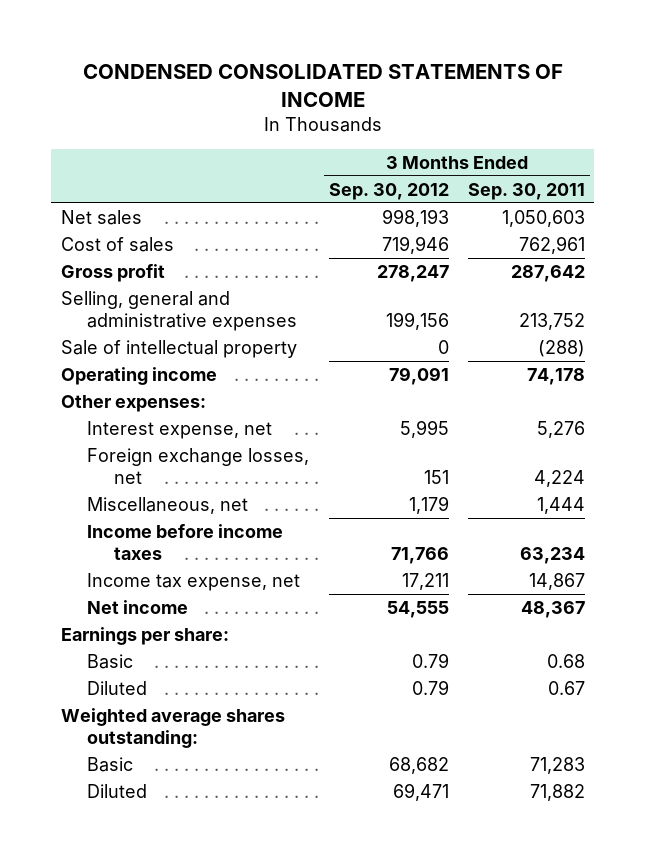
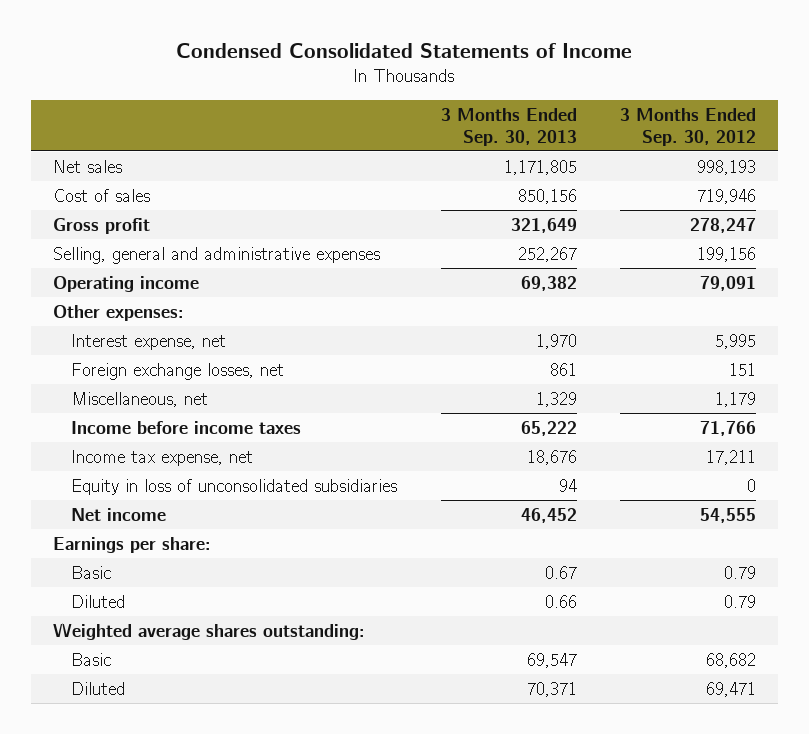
[82,64,563,108] CONDENSED CONSOLIDATED STATEMENTS OF INCOME -> [176,43,633,59] Condensed Consolidated Statements of Income
[467,182,585,200] Sep. 30, 2011 -> none
none -> [440,107,577,146] 3 Months Ended Sep. 30, 2013
[61,339,298,358] Sale of intellectual property -> none
none -> [71,478,398,495] Equity in loss of unconsolidated subsidiaries

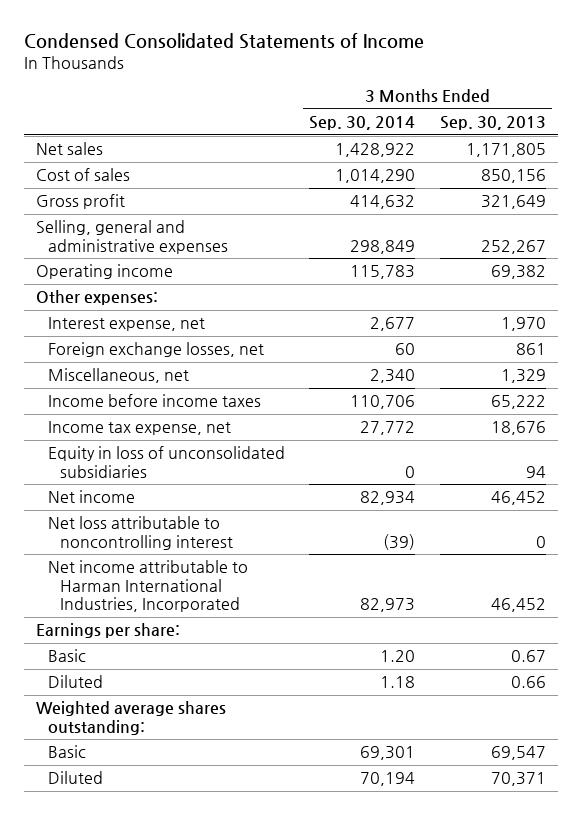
[620,107,757,146] 3 Months Ended Sep. 30, 2012 -> none
none -> [309,116,416,131] Sep. 30, 2014
none -> [47,516,234,550] Net loss attributable to noncontrolling interest
none -> [47,560,248,613] Net income attributable to Harman International Industries, Incorporated

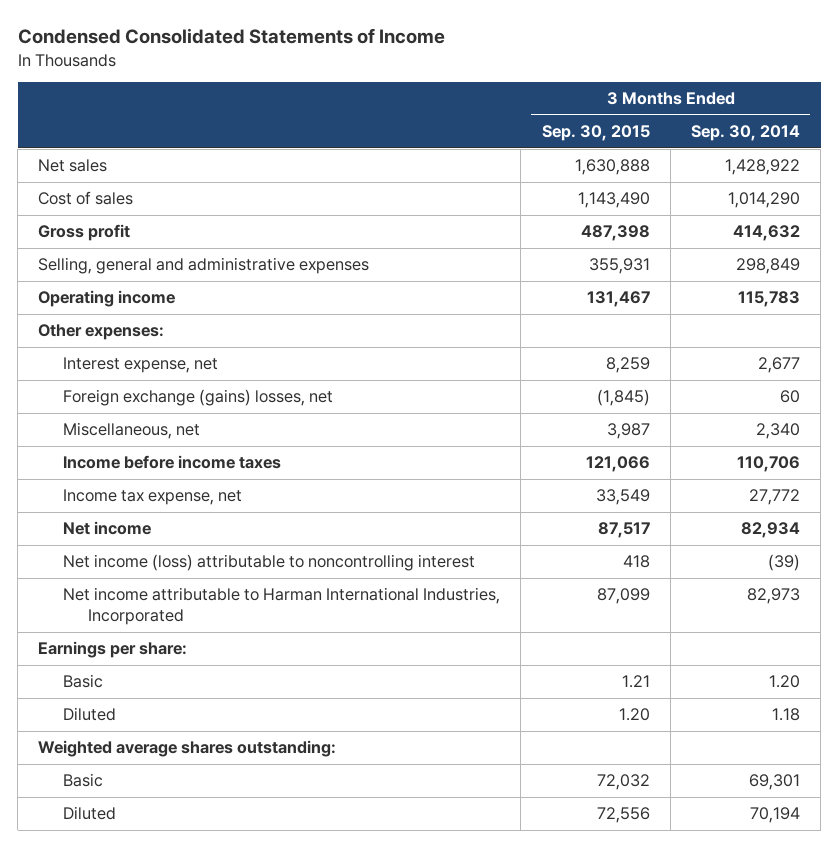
[439,116,546,131] Sep. 30, 2013 -> none
none -> [541,125,650,142] Sep. 30, 2015
[47,342,264,358] Foreign exchange losses, net -> [63,389,334,407] Foreign exchange (gains) losses, net
[47,446,285,478] Equity in loss of unconsolidated subsidiaries -> none
[47,516,234,550] Net loss attributable to noncontrolling interest -> [63,554,476,572] Net income (loss) attributable to noncontrolling interest

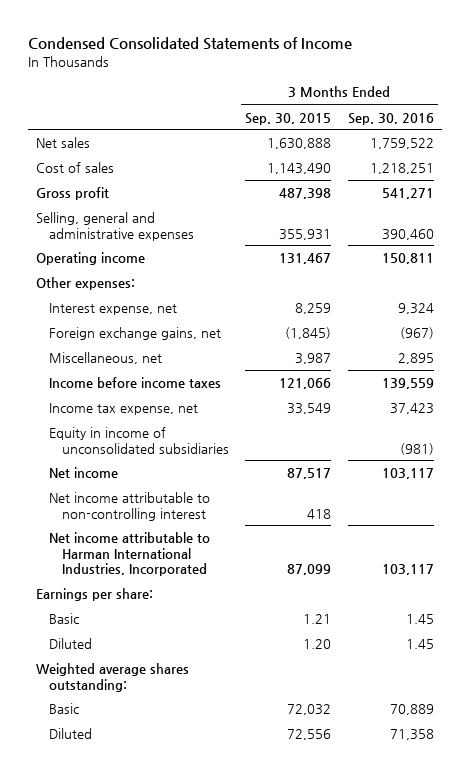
[691,125,801,142] Sep. 30, 2014 -> none
none -> [347,112,434,125] Sep. 30, 2016
[63,389,334,407] Foreign exchange (gains) losses, net -> [48,327,221,341] Foreign exchange gains, net
none -> [48,427,229,454] Equity in income of unconsolidated subsidiaries
[63,554,476,572] Net income (loss) attributable to noncontrolling interest -> [48,492,210,521] Net income attributable to non-controlling interest

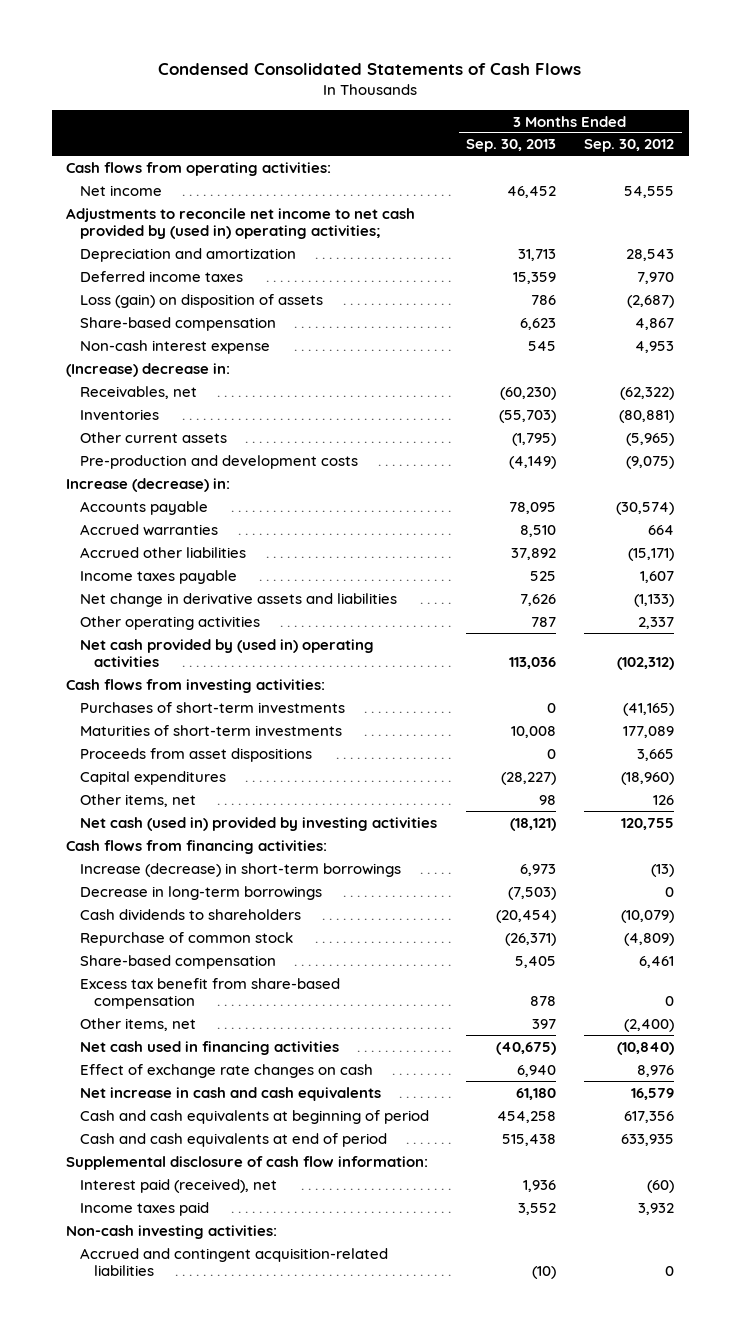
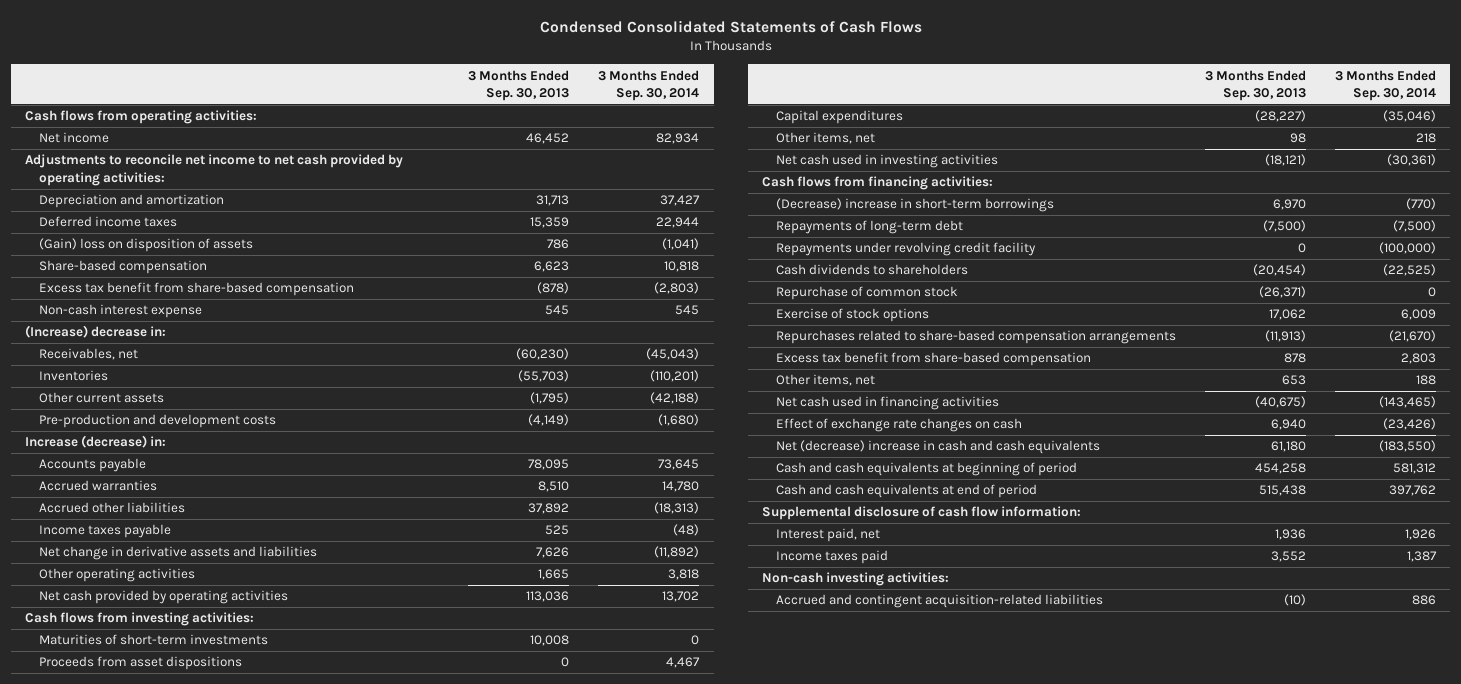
[584,139,675,153] Sep. 30, 2012 -> none
none -> [598,69,700,102] 3 Months Ended Sep. 30, 2014
[66,207,416,239] Adjustments to reconcile net income to net cash provided by (used in) operating activities; -> [25,154,404,186] Adjustments to reconcile net income to net cash provided by operating activities:
[80,293,324,308] Loss (gain) on disposition of assets -> [39,238,254,253] (Gain) loss on disposition of assets
none -> [39,282,355,297] Excess tax benefit from share-based compensation
[530,616,556,627] 787 -> [538,569,570,581] 1,665
[80,638,375,667] Net cash provided by (used in) operating activities -> [39,590,289,605] Net cash provided by operating activities
[80,701,346,713] Purchases of short-term investments -> none
[80,816,438,831] Net cash (used in) provided by investing activities -> [775,154,998,169] Net cash used in investing activities
[80,862,402,877] Increase (decrease) in short-term borrowings -> [775,198,1054,213] (Decrease) increase in short-term borrowings
[519,863,556,876] 6,973 -> [1272,199,1306,211] 6,970
[80,885,323,900] Decrease in long-term borrowings -> [775,220,963,235] Repayments of long-term debt
[507,886,556,900] (7,503) -> [1262,220,1306,233] (7,500)
none -> [775,242,1036,257] Repayments under revolving credit facility
[80,954,277,969] Share-based compensation -> none
none -> [775,308,929,323] Exercise of stock options
none -> [775,330,1176,345] Repurchases related to share-based compensation arrangements
[531,1018,556,1029] 397 -> [1281,375,1306,386] 653
[80,1086,382,1101] Net increase in cash and cash equivalents -> [775,440,1100,455] Net (decrease) increase in cash and cash equivalents
[80,1178,278,1193] Interest paid (received), net -> [775,528,880,543] Interest paid, net

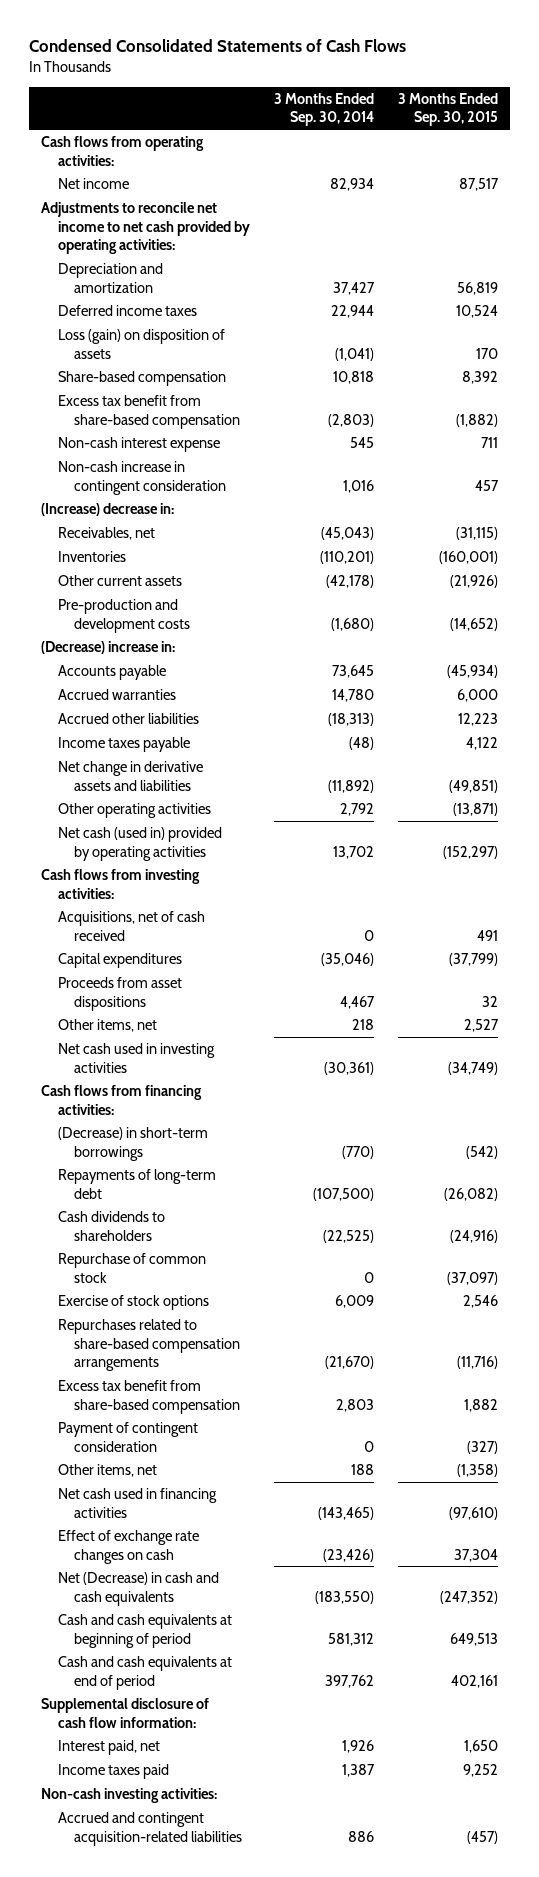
[468,69,570,102] 3 Months Ended Sep. 30, 2013 -> none
none -> [397,92,498,127] 3 Months Ended Sep. 30, 2015
[39,238,254,253] (Gain) loss on disposition of assets -> [57,329,225,359] Loss (gain) on disposition of assets
none -> [57,461,227,495] Non-cash increase in contingent consideration
[650,392,700,405] (42,188) -> [325,575,374,589] (42,178)
[25,435,167,449] Increase (decrease) in: -> [41,641,176,655] (Decrease) increase in:
[668,569,700,581] 3,818 -> [339,803,374,817] 2,792
[39,590,289,605] Net cash provided by operating activities -> [57,827,222,861] Net cash (used in) provided by operating activities
[39,634,269,646] Maturities of short-term investments -> none
none -> [57,911,205,941] Acquisitions, net of cash received
[39,656,243,671] Proceeds from asset dispositions -> [57,977,182,1011] Proceeds from asset dispositions
[775,242,1036,257] Repayments under revolving credit facility -> none
[775,198,1054,213] (Decrease) increase in short-term borrowings -> [57,1127,208,1161] (Decrease) in short-term borrowings
[1392,220,1436,233] (7,500) -> [312,1187,374,1201] (107,500)
none -> [57,1422,198,1452] Payment of contingent consideration
[775,440,1100,455] Net (decrease) increase in cash and cash equivalents -> [57,1572,219,1606] Net (Decrease) in cash and cash equivalents

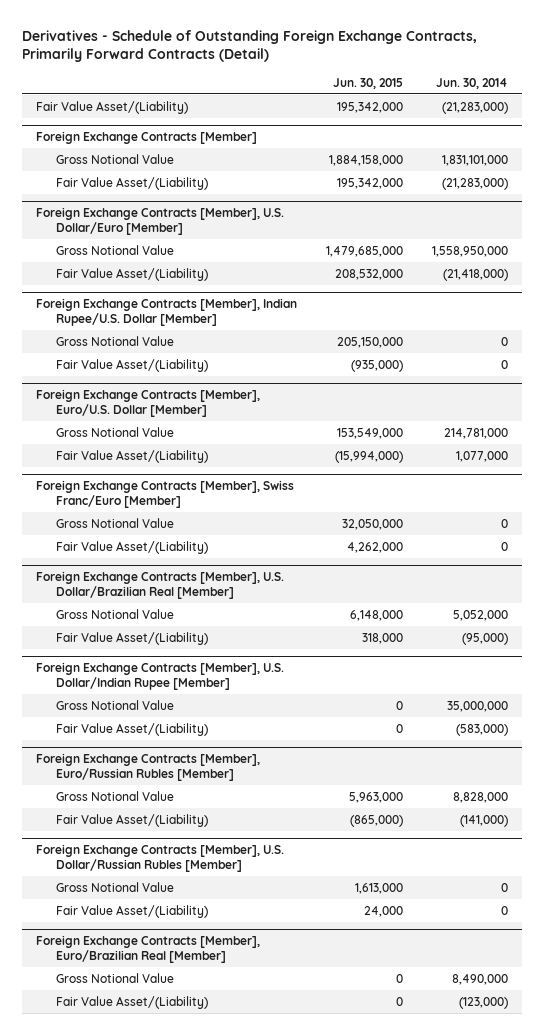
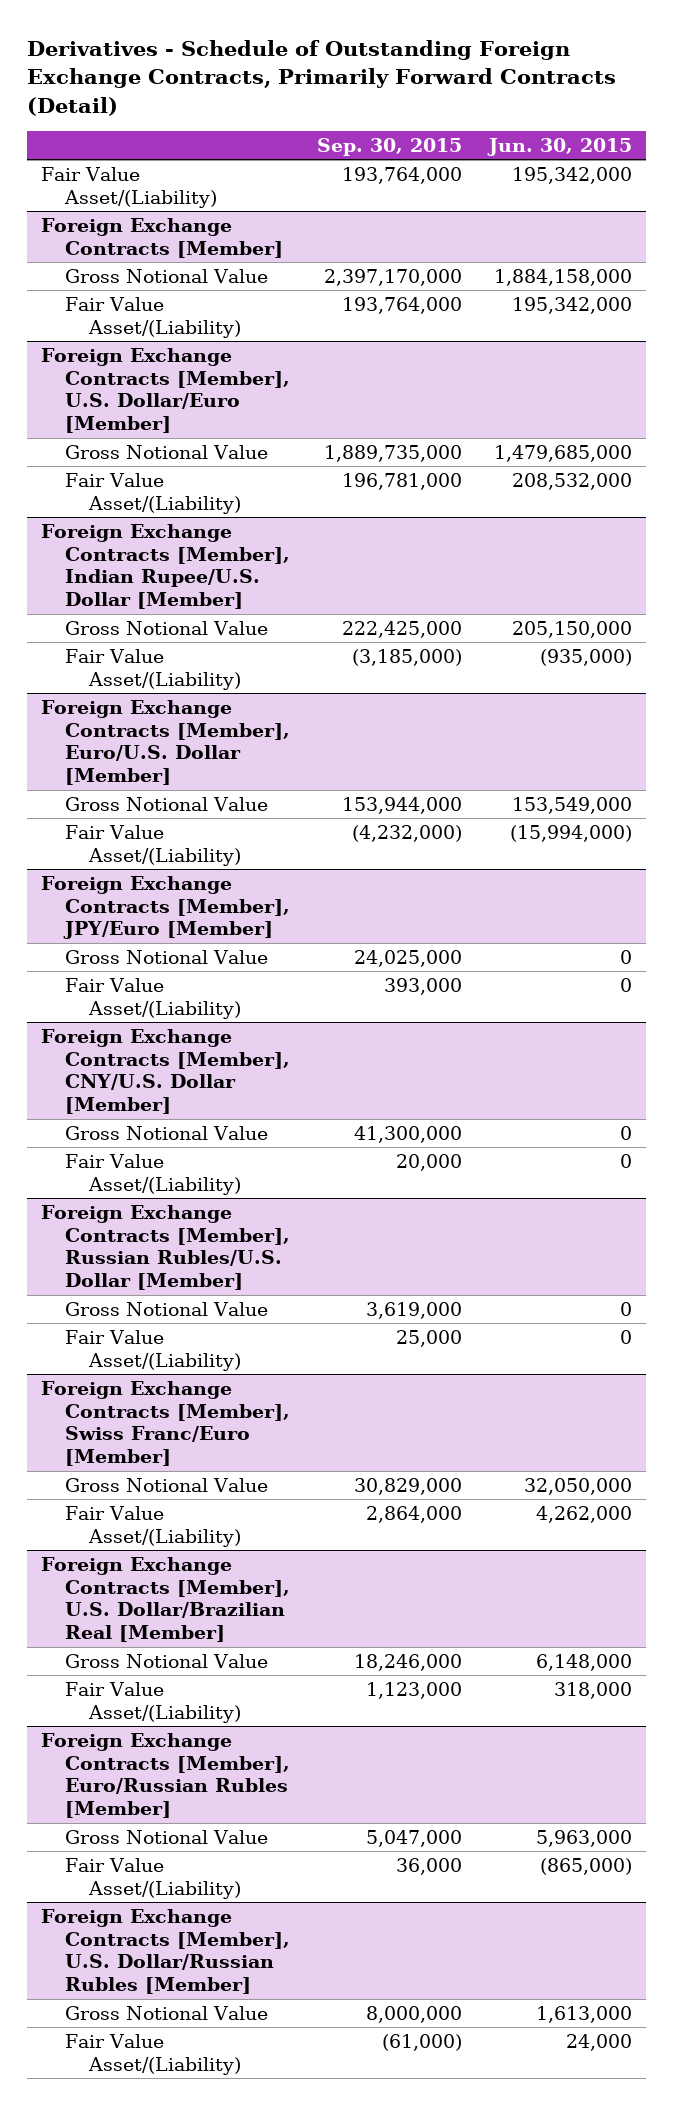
[436,77,509,89] Jun. 30, 2014 -> none
none -> [317,137,463,156] Sep. 30, 2015
none -> [40,875,291,940] Foreign Exchange Contracts [Member], JPY/Euro [Member]
none -> [65,949,269,964] Gross Notional Value
none -> [65,977,242,1019] Fair Value Asset/(Liability)
none -> [40,1028,291,1115] Foreign Exchange Contracts [Member], CNY/U.S. Dollar [Member]
none -> [65,1125,269,1140] Gross Notional Value
none -> [65,1153,242,1195] Fair Value Asset/(Liability)
none -> [40,1204,291,1291] Foreign Exchange Contracts [Member], Russian Rubles/U.S. Dollar [Member]
none -> [65,1301,269,1316] Gross Notional Value
none -> [65,1329,242,1371] Fair Value Asset/(Liability)
[36,661,285,690] Foreign Exchange Contracts [Member], U.S. Dollar/Indian Rupee [Member] -> none
[55,699,174,710] Gross Notional Value -> none
[55,722,208,736] Fair Value Asset/(Liability) -> none
[36,934,261,963] Foreign Exchange Contracts [Member], Euro/Brazilian Real [Member] -> none
[55,972,174,983] Gross Notional Value -> none
[55,995,208,1009] Fair Value Asset/(Liability) -> none

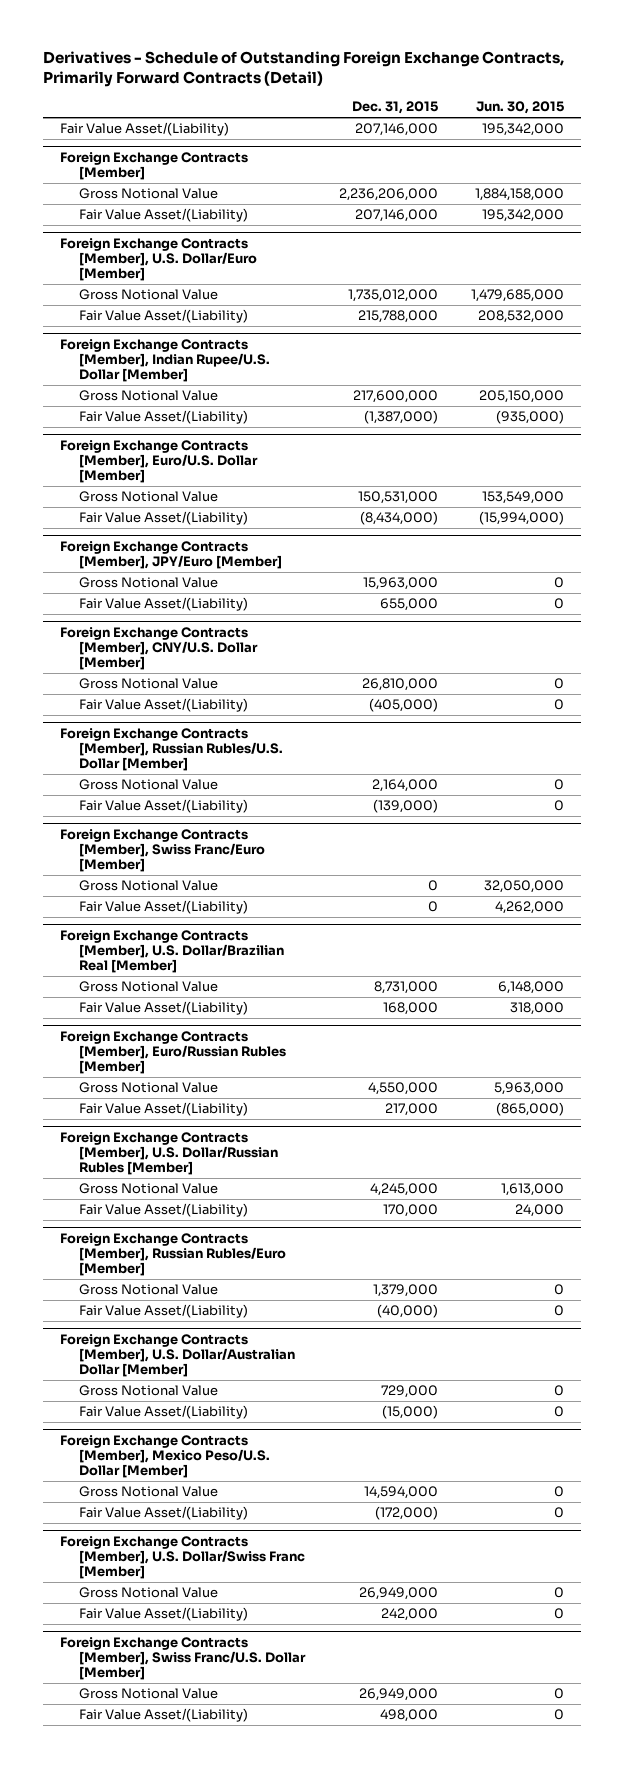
[317,137,463,156] Sep. 30, 2015 -> none
none -> [351,101,438,115] Dec. 31, 2015
none -> [59,1232,287,1277] Foreign Exchange Contracts [Member], Russian Rubles/Euro [Member]
none -> [79,1284,219,1296] Gross Notional Value
none -> [79,1304,249,1319] Fair Value Asset/(Liability)
none -> [59,1333,296,1378] Foreign Exchange Contracts [Member], U.S. Dollar/Australian Dollar [Member]
none -> [79,1385,219,1397] Gross Notional Value
none -> [79,1405,249,1420] Fair Value Asset/(Liability)
none -> [59,1434,271,1479] Foreign Exchange Contracts [Member], Mexico Peso/U.S. Dollar [Member]
none -> [79,1486,219,1498] Gross Notional Value
none -> [79,1506,249,1521] Fair Value Asset/(Liability)
none -> [59,1535,306,1580] Foreign Exchange Contracts [Member], U.S. Dollar/Swiss Franc [Member]
none -> [79,1587,219,1599] Gross Notional Value
none -> [79,1607,249,1622] Fair Value Asset/(Liability)
none -> [59,1636,307,1681] Foreign Exchange Contracts [Member], Swiss Franc/U.S. Dollar [Member]
none -> [79,1688,219,1700] Gross Notional Value
none -> [79,1708,249,1723] Fair Value Asset/(Liability)

